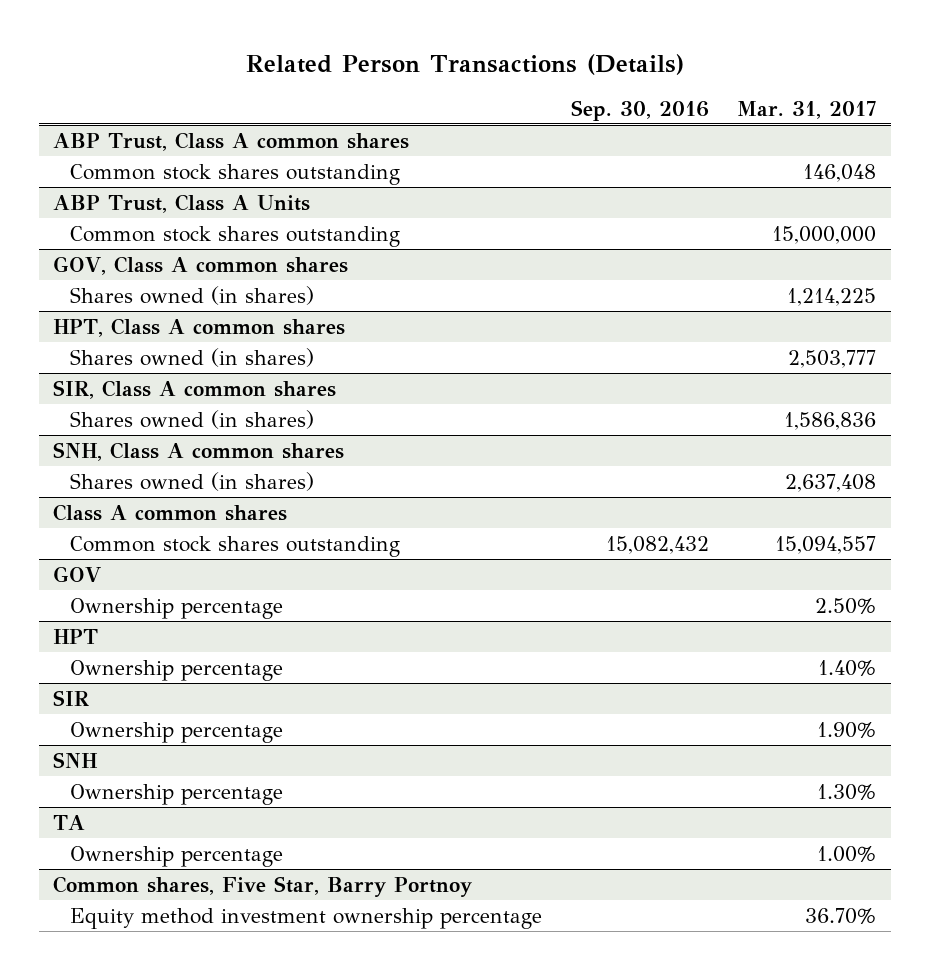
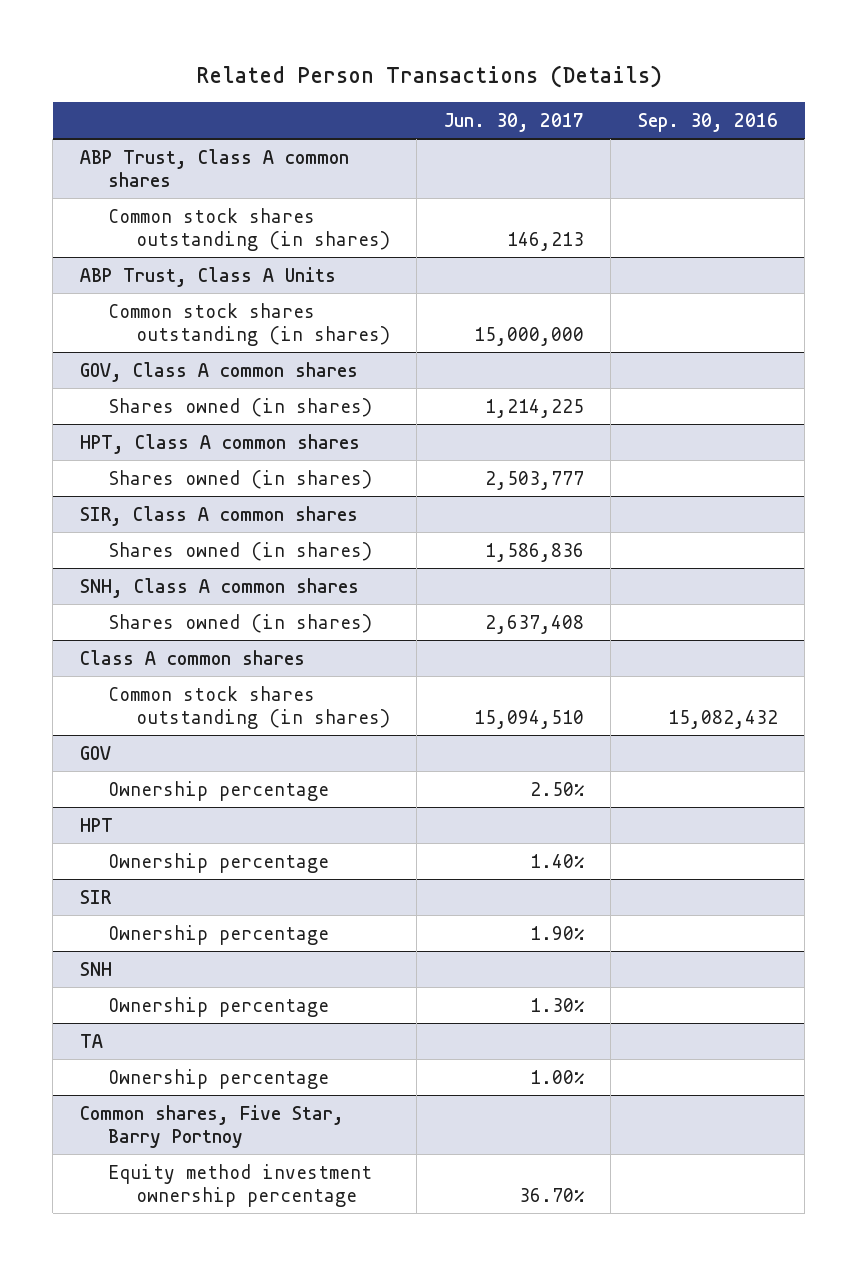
[737,100,877,119] Mar. 31, 2017 -> none
none -> [443,112,584,132] Jun. 30, 2017
[69,163,400,185] Common stock shares outstanding -> [107,207,390,251] Common stock shares outstanding (in shares)
[69,225,400,247] Common stock shares outstanding -> [107,302,390,346] Common stock shares outstanding (in shares)
[69,535,400,557] Common stock shares outstanding -> [107,685,390,729] Common stock shares outstanding (in shares)

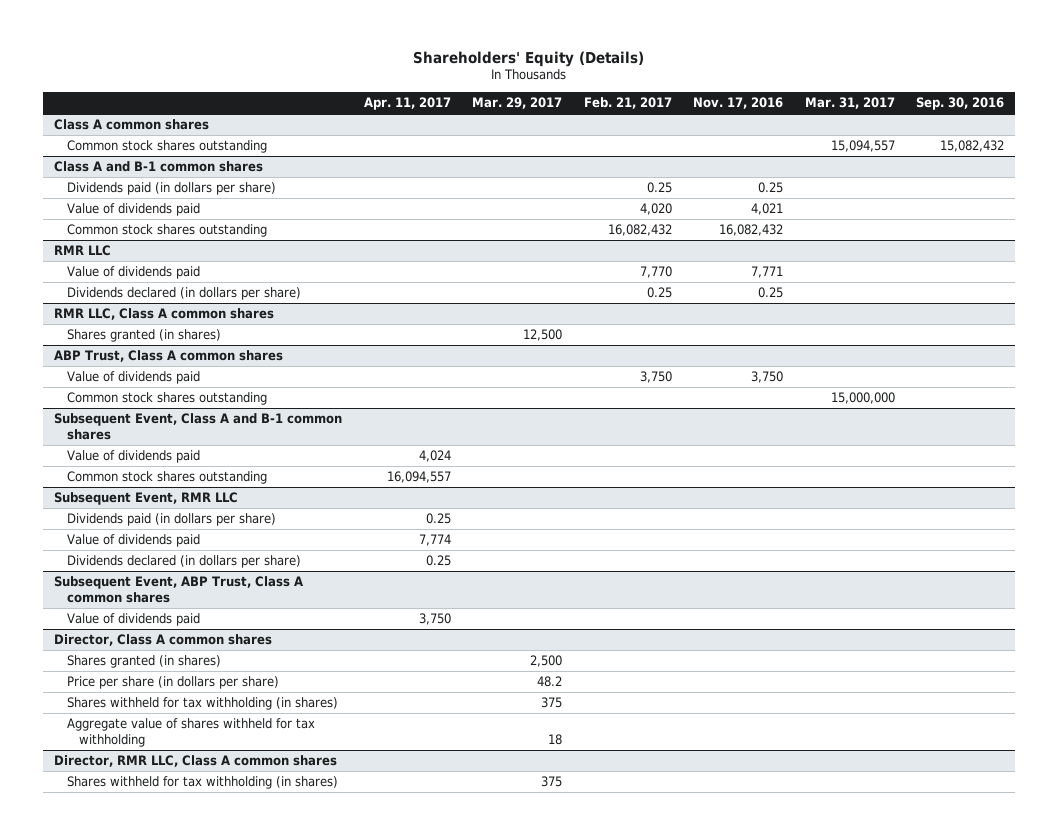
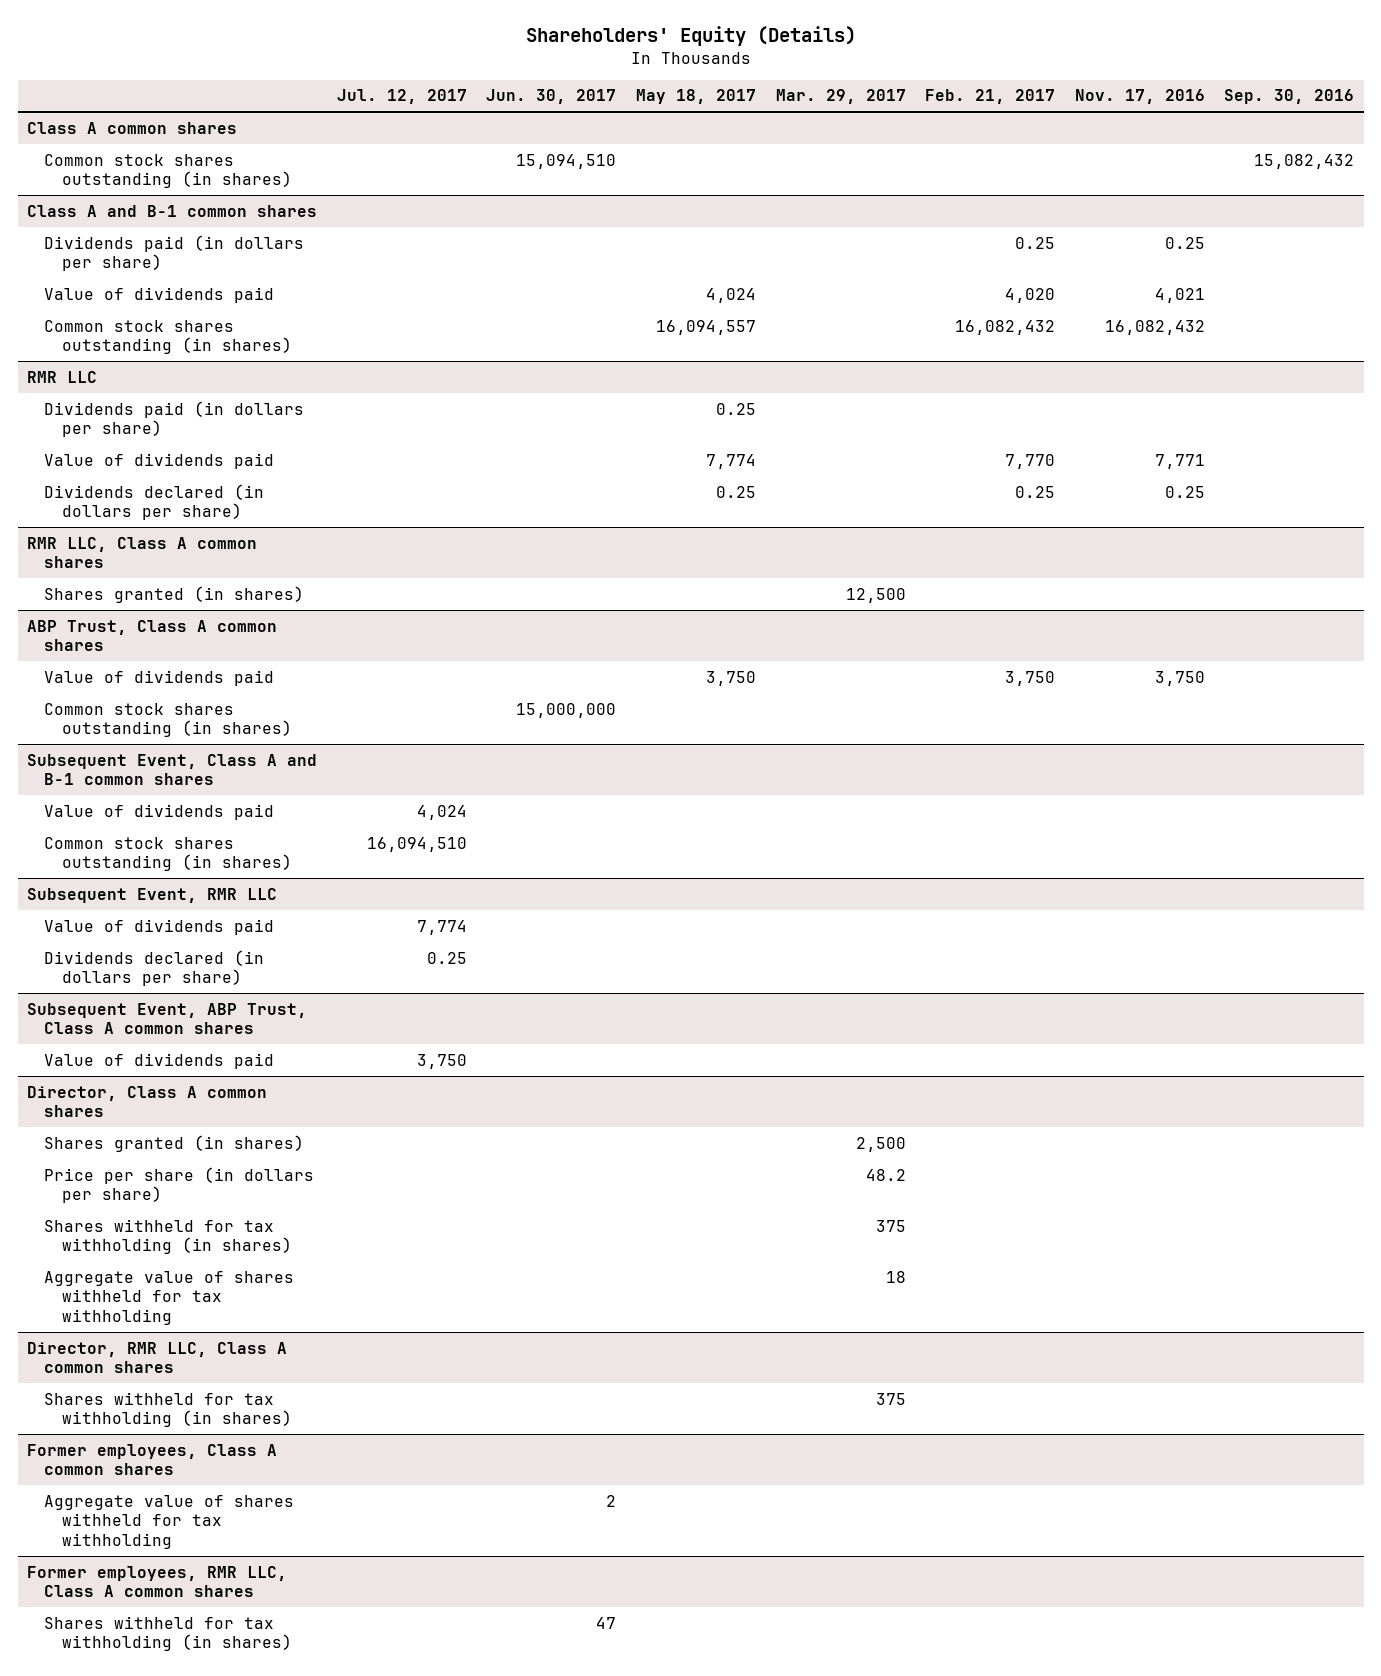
[363,97,451,111] Apr. 11, 2017 -> none
[804,97,895,110] Mar. 31, 2017 -> none
none -> [336,89,467,105] Jul. 12, 2017
none -> [486,89,617,105] Jun. 30, 2017
none -> [635,89,756,105] May 18, 2017
[66,140,267,154] Common stock shares outstanding -> [44,153,292,189] Common stock shares outstanding (in shares)
[66,224,267,238] Common stock shares outstanding -> [44,319,292,355] Common stock shares outstanding (in shares)
none -> [44,400,305,438] Dividends paid (in dollars per share)
[66,392,267,406] Common stock shares outstanding -> [44,702,292,738] Common stock shares outstanding (in shares)
[66,471,267,485] Common stock shares outstanding -> [44,836,292,872] Common stock shares outstanding (in shares)
[66,513,276,527] Dividends paid (in dollars per share) -> none
none -> [27,1443,278,1476] Former employees, Class A common shares
none -> [44,1494,295,1549] Aggregate value of shares withheld for tax withholding
none -> [27,1565,288,1598] Former employees, RMR LLC, Class A common shares
none -> [44,1615,292,1652] Shares withheld for tax withholding (in shares)

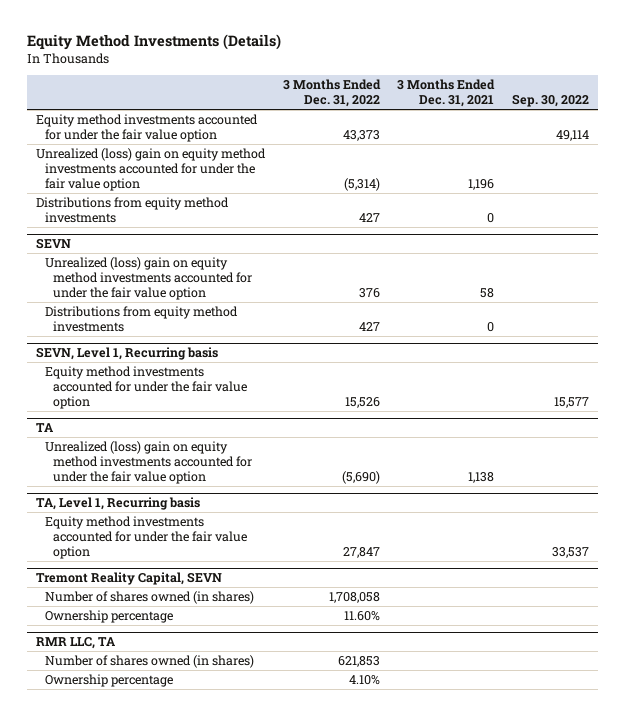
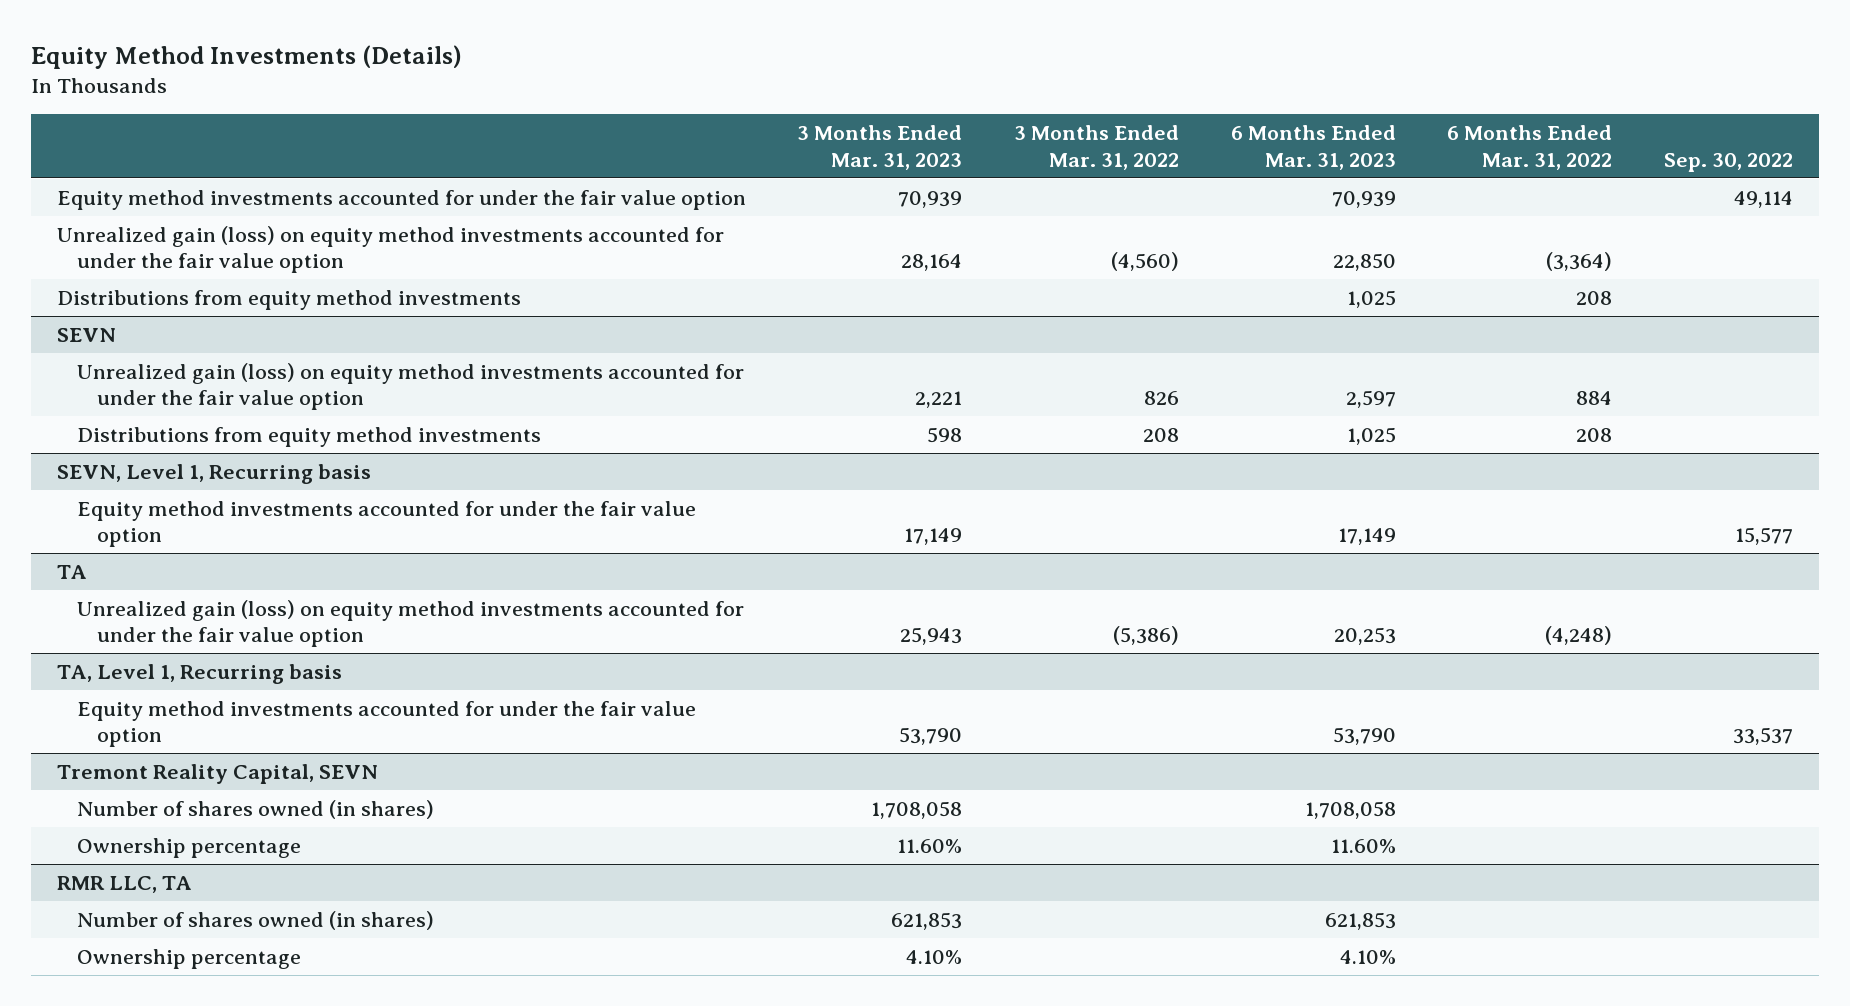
[282,79,381,108] 3 Months Ended Dec. 31, 2022 -> none
[397,79,496,108] 3 Months Ended Dec. 31, 2021 -> none
none -> [797,125,963,170] 3 Months Ended Mar. 31, 2023
none -> [1014,125,1180,170] 3 Months Ended Mar. 31, 2022
none -> [1230,125,1396,170] 6 Months Ended Mar. 31, 2023
none -> [1447,125,1613,170] 6 Months Ended Mar. 31, 2022
[35,147,266,191] Unrealized (loss) gain on equity method investments accounted for under the fair value option -> [56,225,724,274] Unrealized gain (loss) on equity method investments accounted for under the fair value option
[44,256,253,300] Unrealized (loss) gain on equity method investments accounted for under the fair value option -> [76,362,744,411] Unrealized gain (loss) on equity method investments accounted for under the fair value option
[44,440,253,484] Unrealized (loss) gain on equity method investments accounted for under the fair value option -> [76,599,744,648] Unrealized gain (loss) on equity method investments accounted for under the fair value option

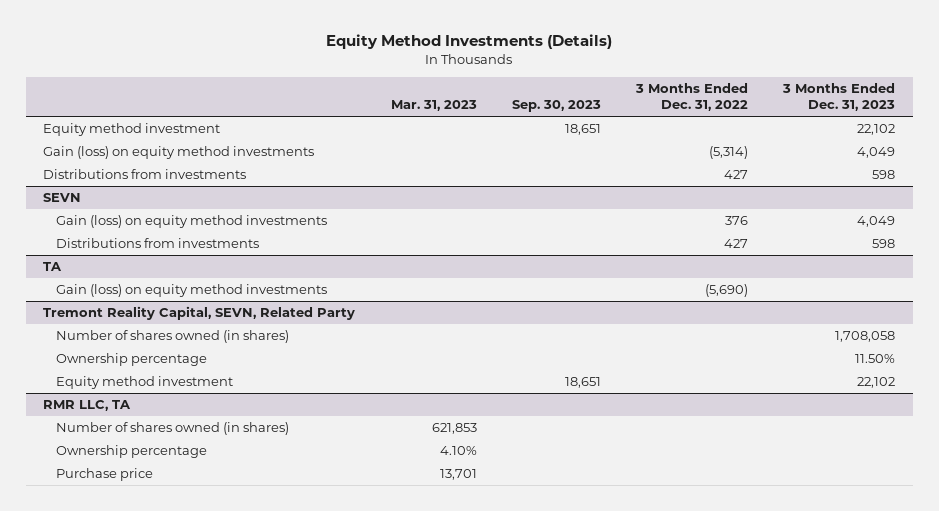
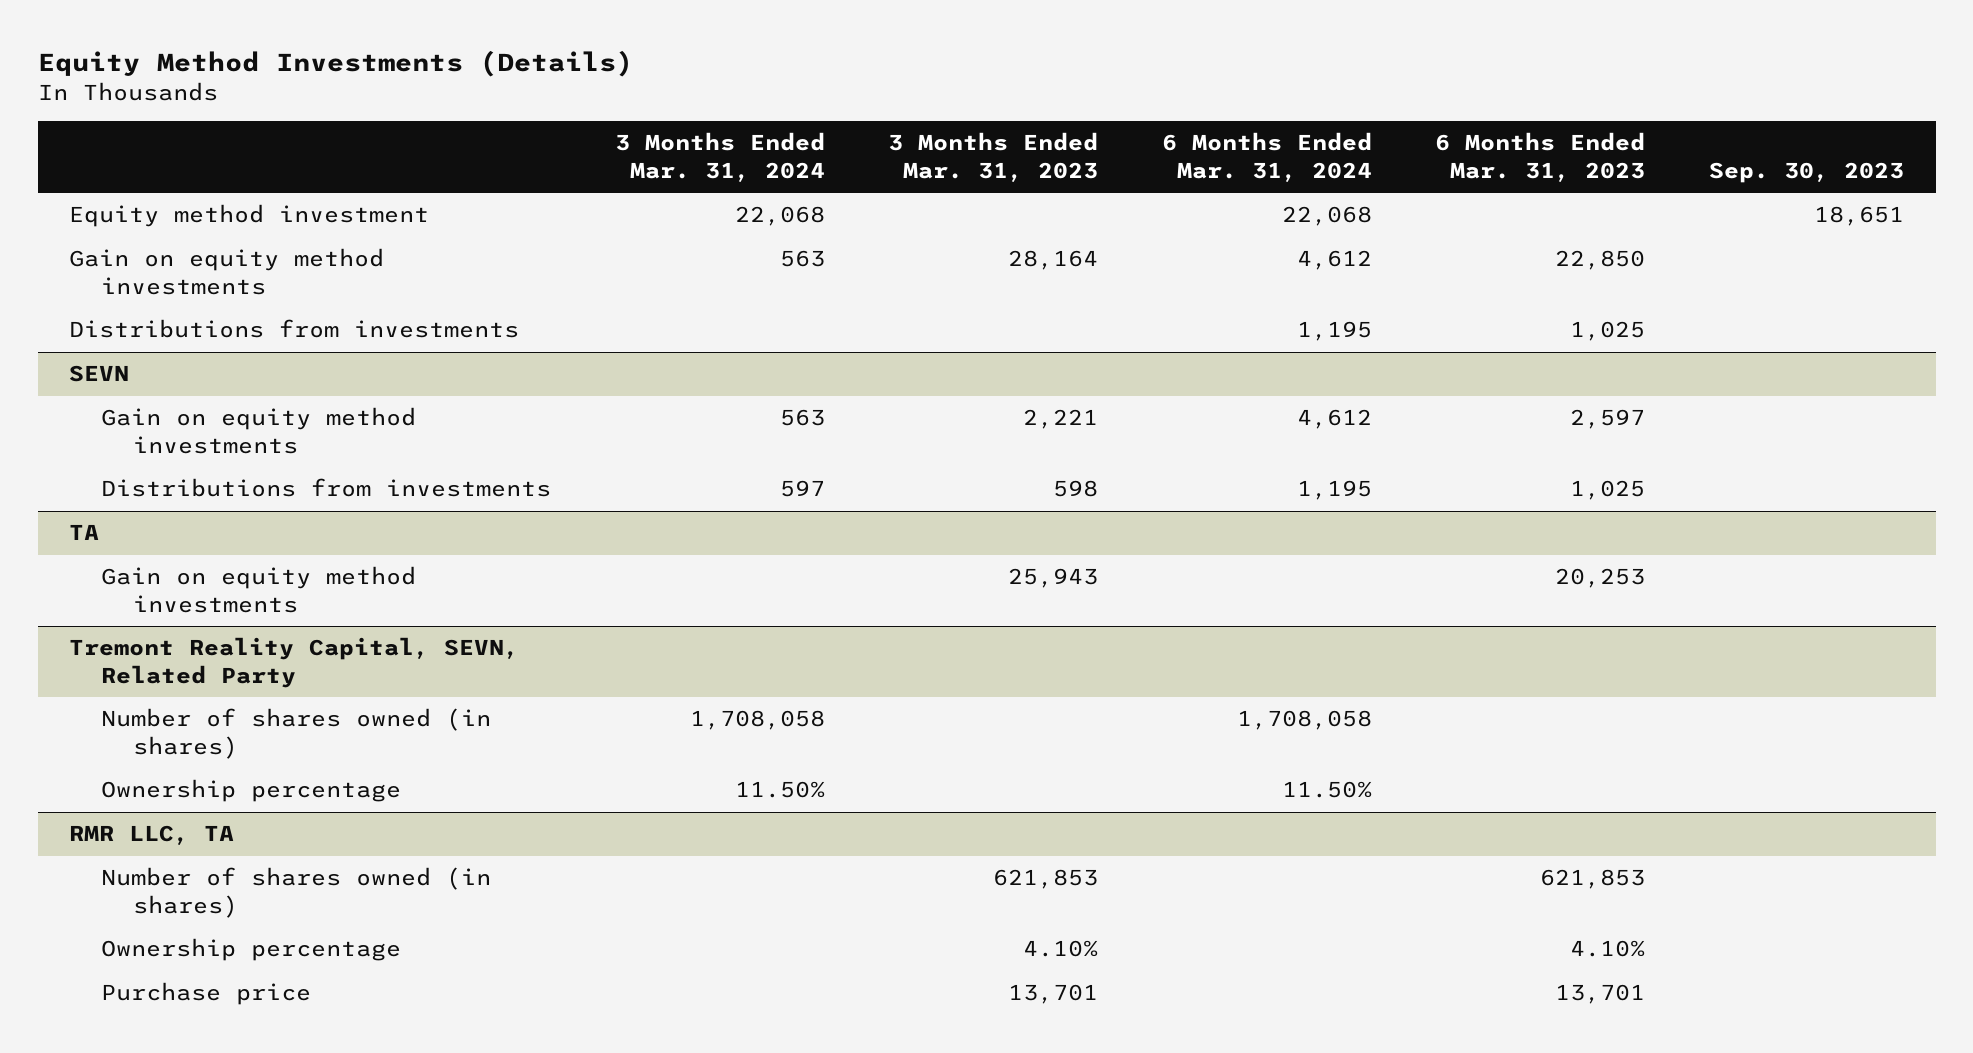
[390,100,477,112] Mar. 31, 2023 -> none
[635,82,749,112] 3 Months Ended Dec. 31, 2022 -> none
[782,82,896,112] 3 Months Ended Dec. 31, 2023 -> none
none -> [614,132,825,182] 3 Months Ended Mar. 31, 2024
none -> [888,132,1099,182] 3 Months Ended Mar. 31, 2023
none -> [1161,132,1372,182] 6 Months Ended Mar. 31, 2024
none -> [1435,132,1646,182] 6 Months Ended Mar. 31, 2023
[43,146,315,160] Gain (loss) on equity method investments -> [69,248,385,295] Gain on equity method investments
[56,215,328,229] Gain (loss) on equity method investments -> [101,407,417,454] Gain on equity method investments
[56,284,328,298] Gain (loss) on equity method investments -> [101,566,417,613] Gain on equity method investments
[56,376,234,390] Equity method investment -> none

